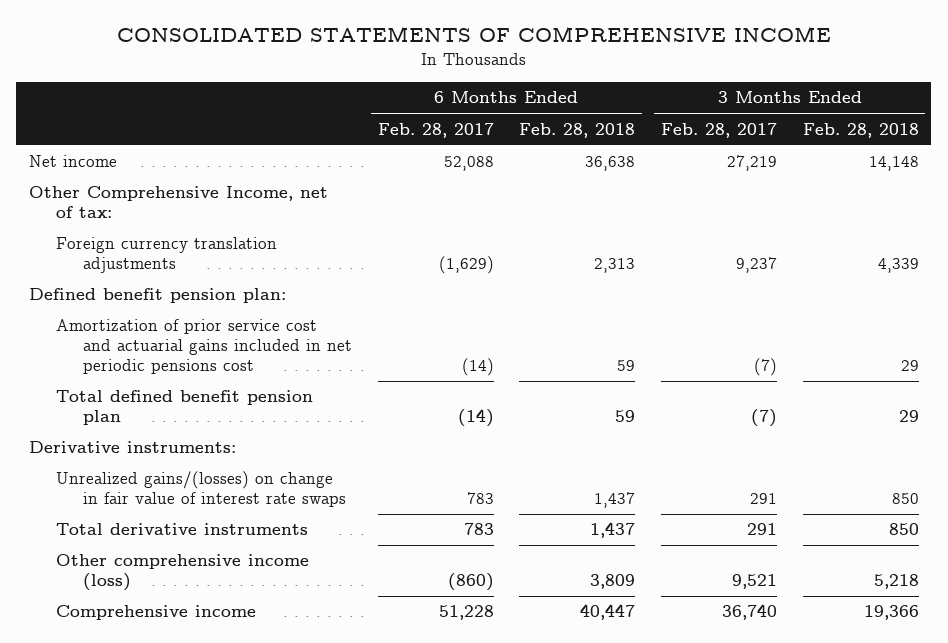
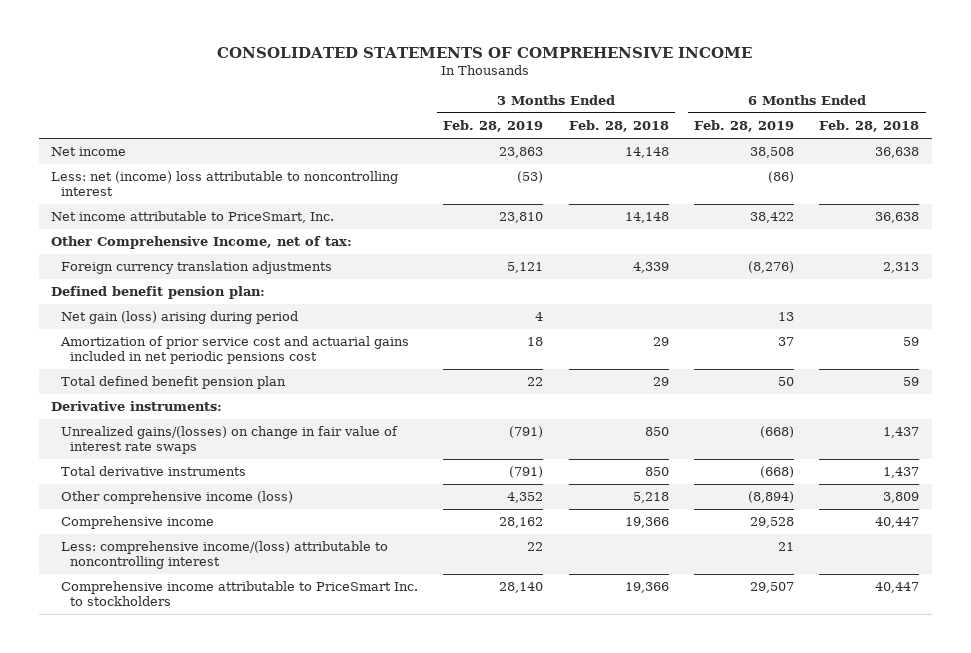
[377,122,494,138] Feb. 28, 2017 -> none
[660,122,777,138] Feb. 28, 2017 -> none
none -> [443,120,544,133] Feb. 28, 2019
none -> [693,120,794,133] Feb. 28, 2019
none -> [51,171,399,197] Less: net (income) loss attributable to noncontrolling interest
none -> [51,211,335,224] Net income attributable to PriceSmart, Inc.
none -> [60,311,298,325] Net gain (loss) arising during period
none -> [60,541,388,570] Less: comprehensive income/(loss) attributable to noncontrolling interest
none -> [60,581,418,607] Comprehensive income attributable to PriceSmart Inc. to stockholders

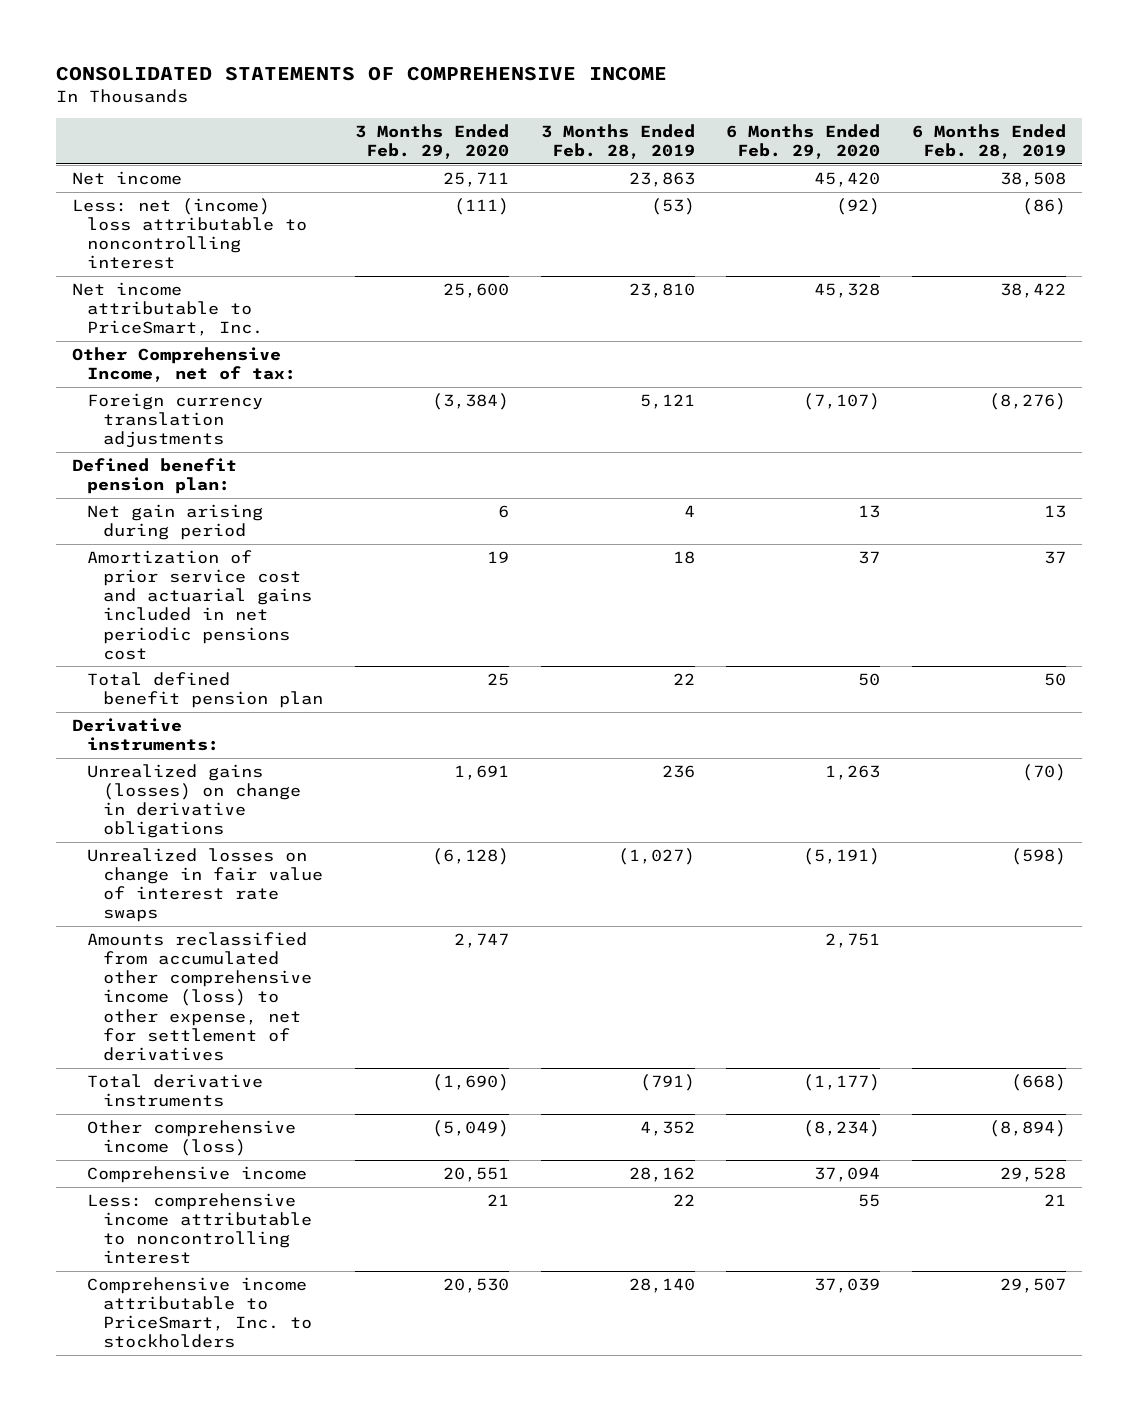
[568,120,669,133] Feb. 28, 2018 -> none
[819,120,920,133] Feb. 28, 2018 -> none
none -> [355,123,510,160] 3 Months Ended Feb. 29, 2020
none -> [726,123,881,160] 6 Months Ended Feb. 29, 2020
[60,311,298,325] Net gain (loss) arising during period -> [87,503,264,541] Net gain arising during period
none -> [87,763,302,839] Unrealized gains (losses) on change in derivative obligations
[60,426,398,455] Unrealized gains/(losses) on change in fair value of interest rate swaps -> [87,847,324,923] Unrealized losses on change in fair value of interest rate swaps
[509,426,544,439] (791) -> [617,847,695,865] (1,027)
[759,426,794,439] (668) -> [1011,847,1067,865] (598)
none -> [87,931,313,1061] Amounts reclassified from accumulated other comprehensive income (loss) to other expense, net for settlement of derivatives
[60,541,388,570] Less: comprehensive income/(loss) attributable to noncontrolling interest -> [87,1192,313,1265] Less: comprehensive income attributable to noncontrolling interest
[60,581,418,607] Comprehensive income attributable to PriceSmart Inc. to stockholders -> [87,1276,313,1349] Comprehensive income attributable to PriceSmart, Inc. to stockholders

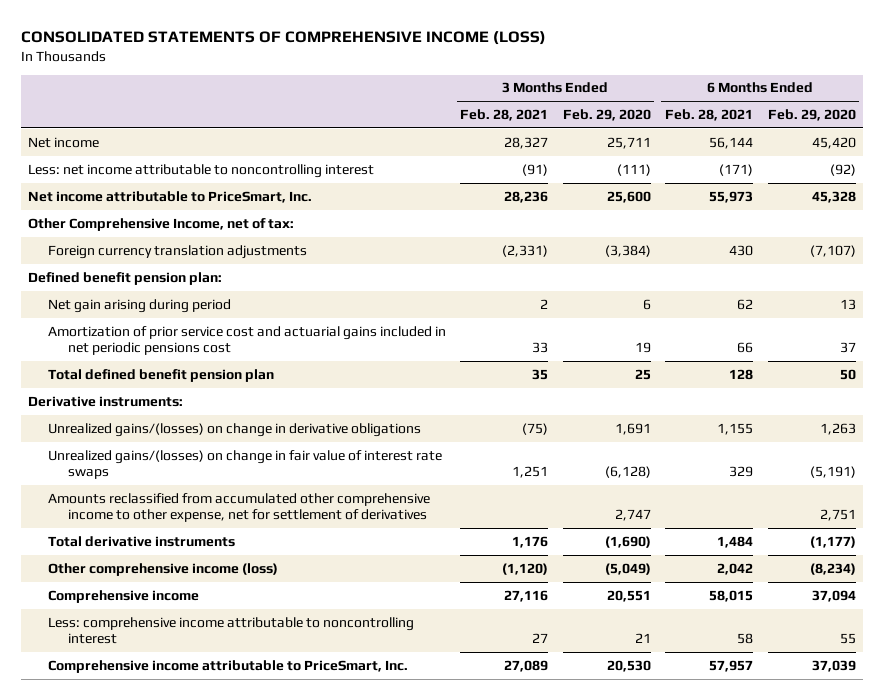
[55,66,667,82] CONSOLIDATED STATEMENTS OF COMPREHENSIVE INCOME -> [20,31,546,46] CONSOLIDATED STATEMENTS OF COMPREHENSIVE INCOME (LOSS)
[540,123,695,160] 3 Months Ended Feb. 28, 2019 -> none
[912,123,1067,160] 6 Months Ended Feb. 28, 2019 -> none
none -> [460,109,549,122] Feb. 28, 2021
none -> [665,109,754,122] Feb. 28, 2021
[71,197,308,270] Less: net (income) loss attributable to noncontrolling interest -> [27,163,374,178] Less: net income attributable to noncontrolling interest
[87,763,302,839] Unrealized gains (losses) on change in derivative obligations -> [47,422,421,437] Unrealized gains/(losses) on change in derivative obligations
[87,847,324,923] Unrealized losses on change in fair value of interest rate swaps -> [47,449,442,479] Unrealized gains/(losses) on change in fair value of interest rate swaps
[87,931,313,1061] Amounts reclassified from accumulated other comprehensive income (loss) to other expense, net for settlement of derivatives -> [47,492,430,522] Amounts reclassified from accumulated other comprehensive income to other expense, net for settlement of derivatives
[87,1276,313,1349] Comprehensive income attributable to PriceSmart, Inc. to stockholders -> [47,659,408,673] Comprehensive income attributable to PriceSmart, Inc.

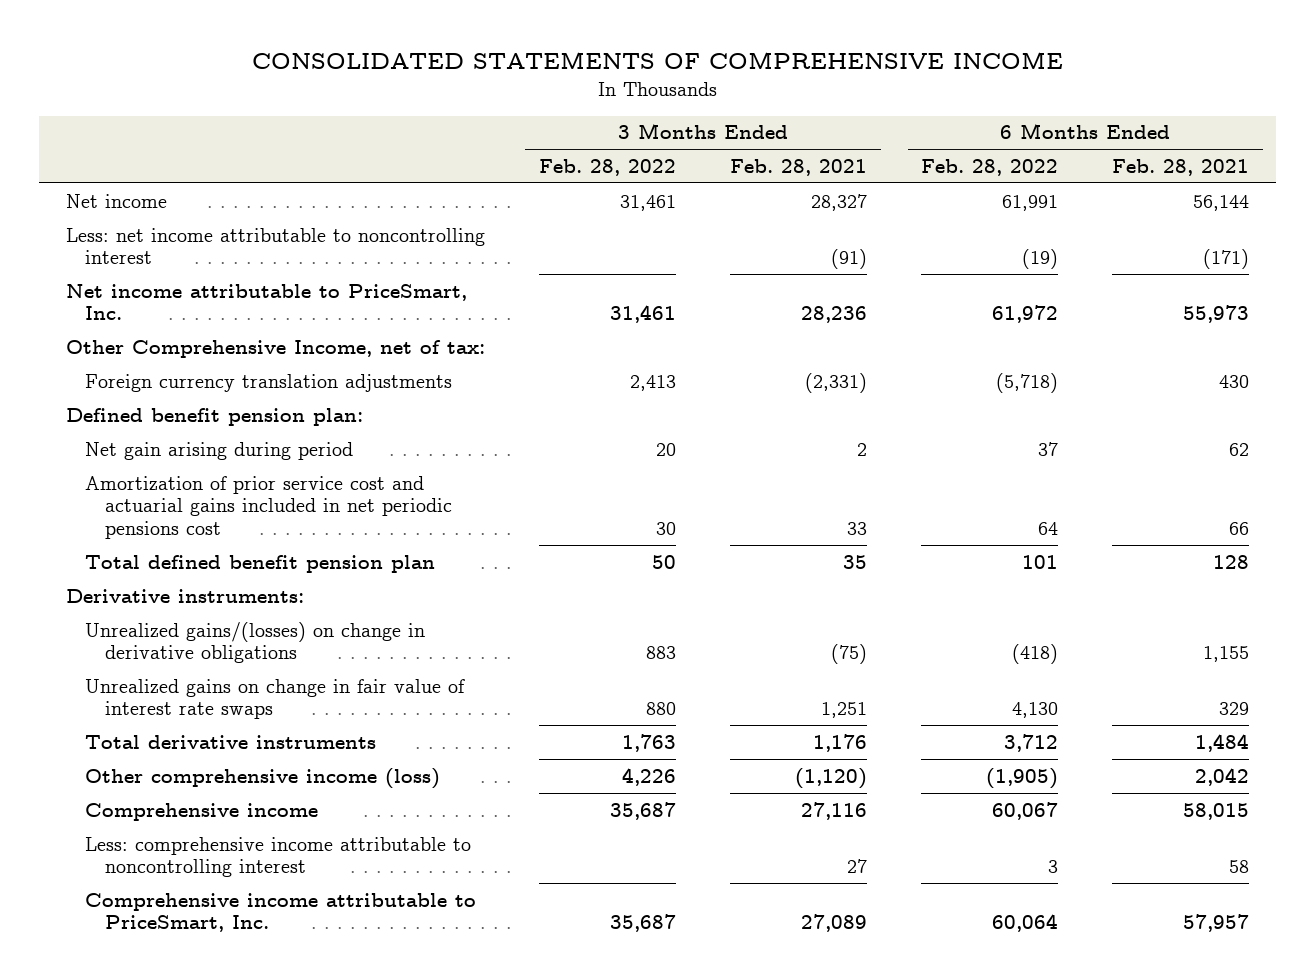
[20,31,546,46] CONSOLIDATED STATEMENTS OF COMPREHENSIVE INCOME (LOSS) -> [251,52,1063,70] CONSOLIDATED STATEMENTS OF COMPREHENSIVE INCOME
[562,109,651,122] Feb. 29, 2020 -> none
[767,109,856,122] Feb. 29, 2020 -> none
none -> [538,158,676,176] Feb. 28, 2022
none -> [921,158,1059,176] Feb. 28, 2022
[47,492,430,522] Amounts reclassified from accumulated other comprehensive income to other expense, net for settlement of derivatives -> none
[47,449,442,479] Unrealized gains/(losses) on change in fair value of interest rate swaps -> [85,678,466,720] Unrealized gains on change in fair value of interest rate swaps

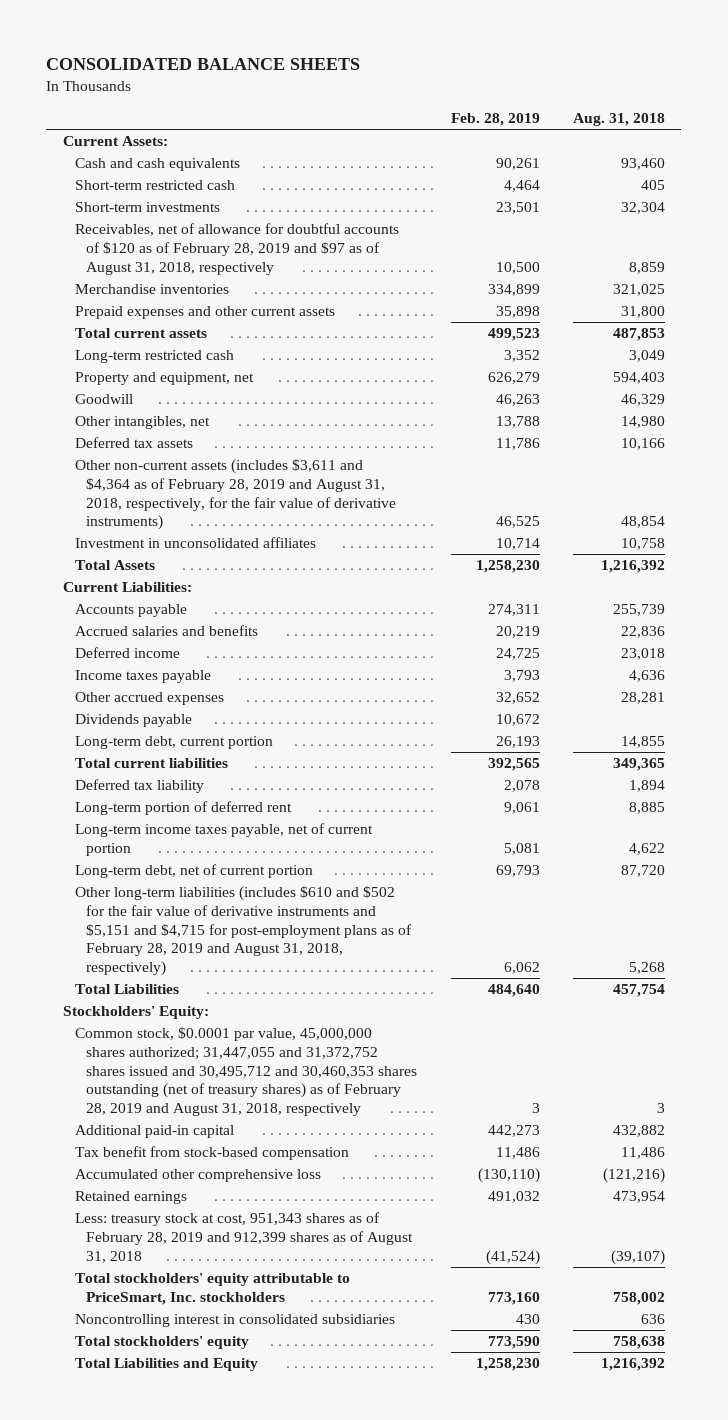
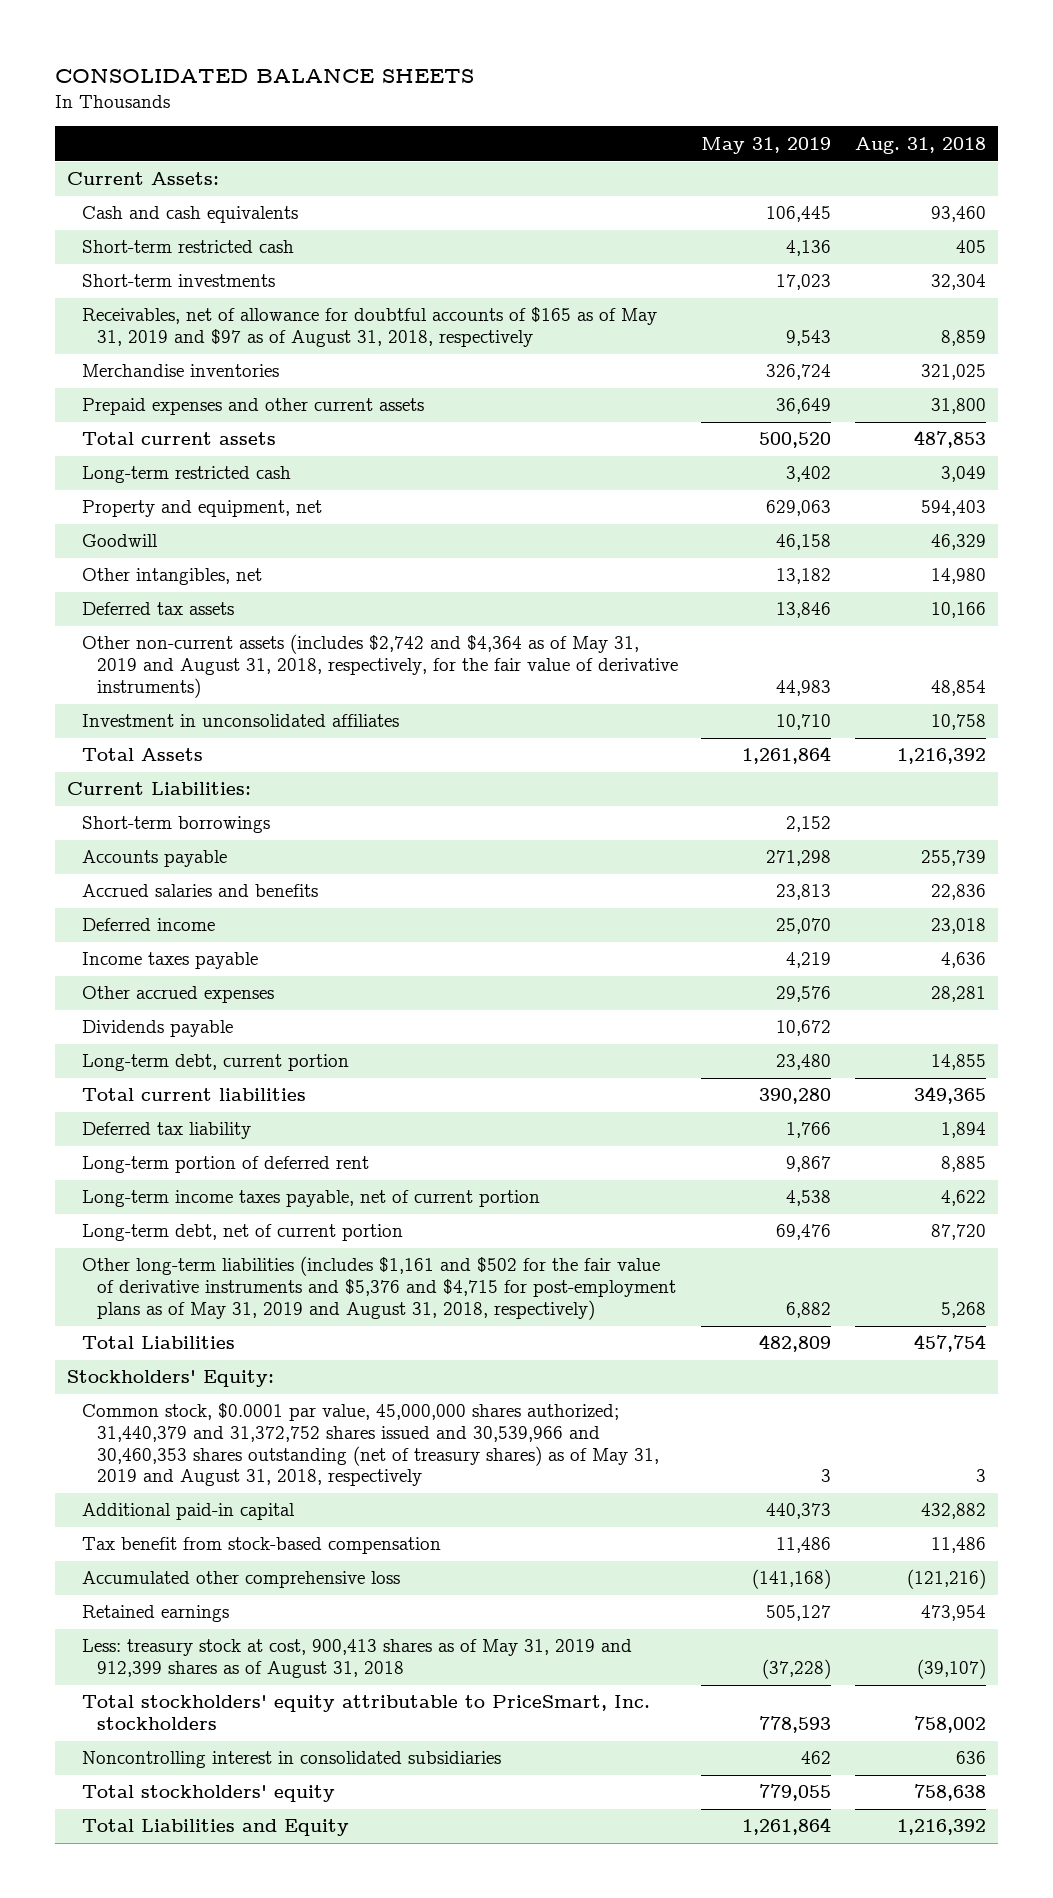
[450,113,540,127] Feb. 28, 2019 -> none
none -> [701,136,832,154] May 31, 2019
[74,223,399,275] Receivables, net of allowance for doubtful accounts of $120 as of February 28, 2019 and $97 as of August 31, 2018, respectively -> [81,307,657,348] Receivables, net of allowance for doubtful accounts of $165 as of May 31, 2019 and $97 as of August 31, 2018, respectively
[74,459,397,531] Other non-current assets (includes $3,611 and $4,364 as of February 28, 2019 and August 31, 2018, respectively, for the fair value of derivative instruments) -> [81,634,678,698] Other non-current assets (includes $2,742 and $4,364 as of May 31, 2019 and August 31, 2018, respectively, for the fair value of derivative instruments)
none -> [81,816,270,834] Short-term borrowings
[74,886,413,976] Other long-term liabilities (includes $610 and $502 for the fair value of derivative instruments and $5,151 and $4,715 for post-employment plans as of February 28, 2019 and August 31, 2018, respectively) -> [81,1256,676,1320] Other long-term liabilities (includes $1,161 and $502 for the fair value of derivative instruments and $5,376 and $4,715 for post-employment plans as of May 31, 2019 and August 31, 2018, respectively)
[74,1027,418,1116] Common stock, $0.0001 par value, 45,000,000 shares authorized; 31,447,055 and 31,372,752 shares issued and 30,495,712 and 30,460,353 shares outstanding (net of treasury shares) as of February 28, 2019 and August 31, 2018, respectively -> [81,1403,659,1487] Common stock, $0.0001 par value, 45,000,000 shares authorized; 31,440,379 and 31,372,752 shares issued and 30,539,966 and 30,460,353 shares outstanding (net of treasury shares) as of May 31, 2019 and August 31, 2018, respectively
[74,1212,414,1263] Less: treasury stock at cost, 951,343 shares as of February 28, 2019 and 912,399 shares as of August 31, 2018 -> [81,1639,632,1679] Less: treasury stock at cost, 900,413 shares as of May 31, 2019 and 912,399 shares as of August 31, 2018

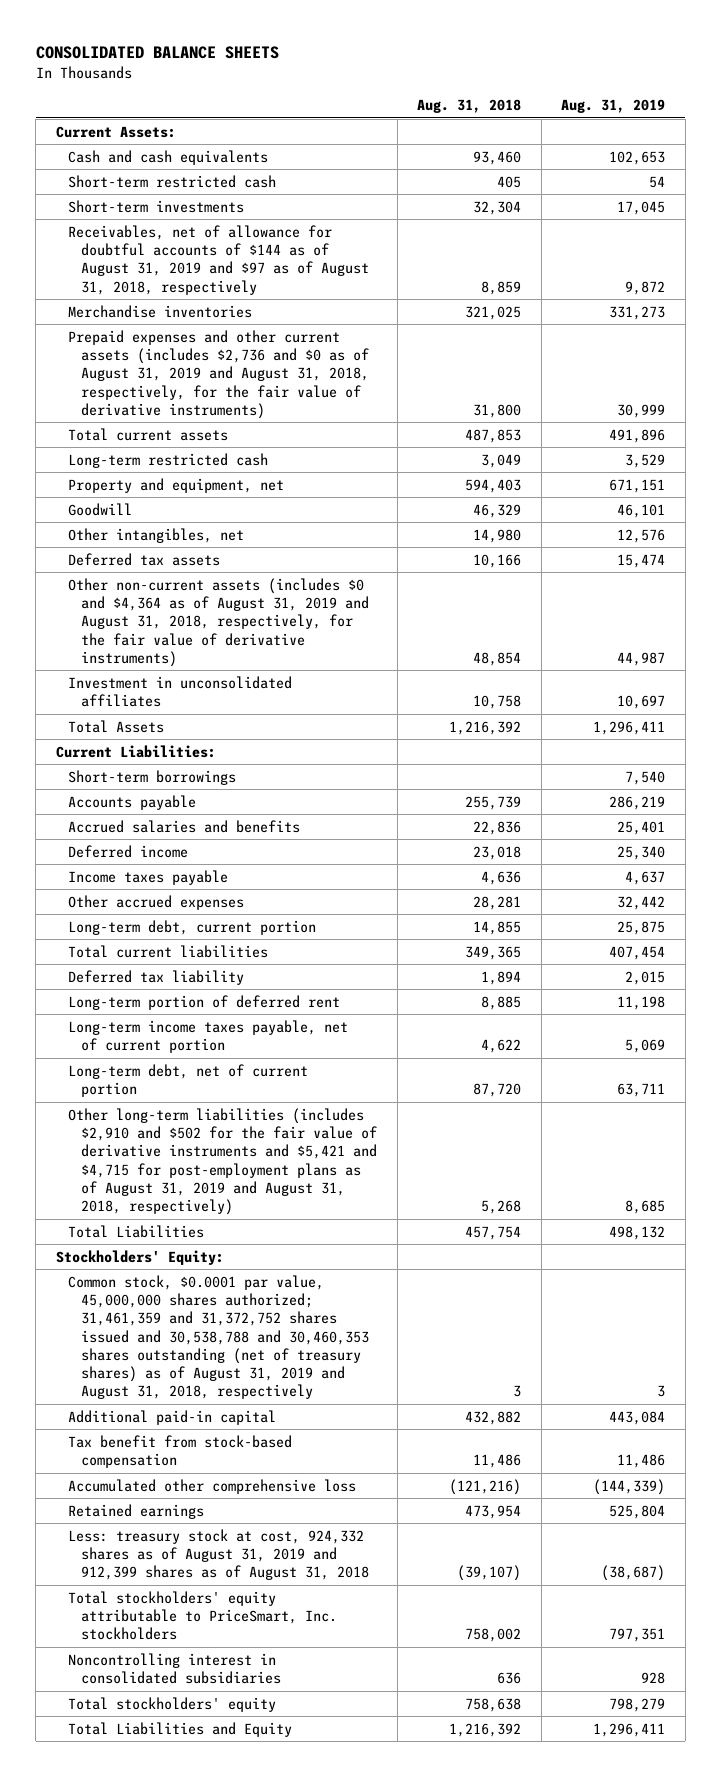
[701,136,832,154] May 31, 2019 -> none
none -> [561,99,666,114] Aug. 31, 2019
[81,307,657,348] Receivables, net of allowance for doubtful accounts of $165 as of May 31, 2019 and $97 as of August 31, 2018, respectively -> [68,224,369,295] Receivables, net of allowance for doubtful accounts of $144 as of August 31, 2019 and $97 as of August 31, 2018, respectively
[81,398,424,416] Prepaid expenses and other current assets -> [68,329,369,419] Prepaid expenses and other current assets (includes $2,736 and $0 as of August 31, 2019 and August 31, 2018, respectively, for the fair value of derivative instruments)
[81,634,678,698] Other non-current assets (includes $2,742 and $4,364 as of May 31, 2019 and August 31, 2018, respectively, for the fair value of derivative instruments) -> [68,577,369,667] Other non-current assets (includes $0 and $4,364 as of August 31, 2019 and August 31, 2018, respectively, for the fair value of derivative instruments)
[81,1020,233,1038] Dividends payable -> none
[81,1256,676,1320] Other long-term liabilities (includes $1,161 and $502 for the fair value of derivative instruments and $5,376 and $4,715 for post-employment plans as of May 31, 2019 and August 31, 2018, respectively) -> [68,1107,377,1216] Other long-term liabilities (includes $2,910 and $502 for the fair value of derivative instruments and $5,421 and $4,715 for post-employment plans as of August 31, 2019 and August 31, 2018, respectively)
[81,1403,659,1487] Common stock, $0.0001 par value, 45,000,000 shares authorized; 31,440,379 and 31,372,752 shares issued and 30,539,966 and 30,460,353 shares outstanding (net of treasury shares) as of May 31, 2019 and August 31, 2018, respectively -> [68,1274,369,1400] Common stock, $0.0001 par value, 45,000,000 shares authorized; 31,461,359 and 31,372,752 shares issued and 30,538,788 and 30,460,353 shares outstanding (net of treasury shares) as of August 31, 2019 and August 31, 2018, respectively
[81,1639,632,1679] Less: treasury stock at cost, 900,413 shares as of May 31, 2019 and 912,399 shares as of August 31, 2018 -> [68,1528,369,1581] Less: treasury stock at cost, 924,332 shares as of August 31, 2019 and 912,399 shares as of August 31, 2018

